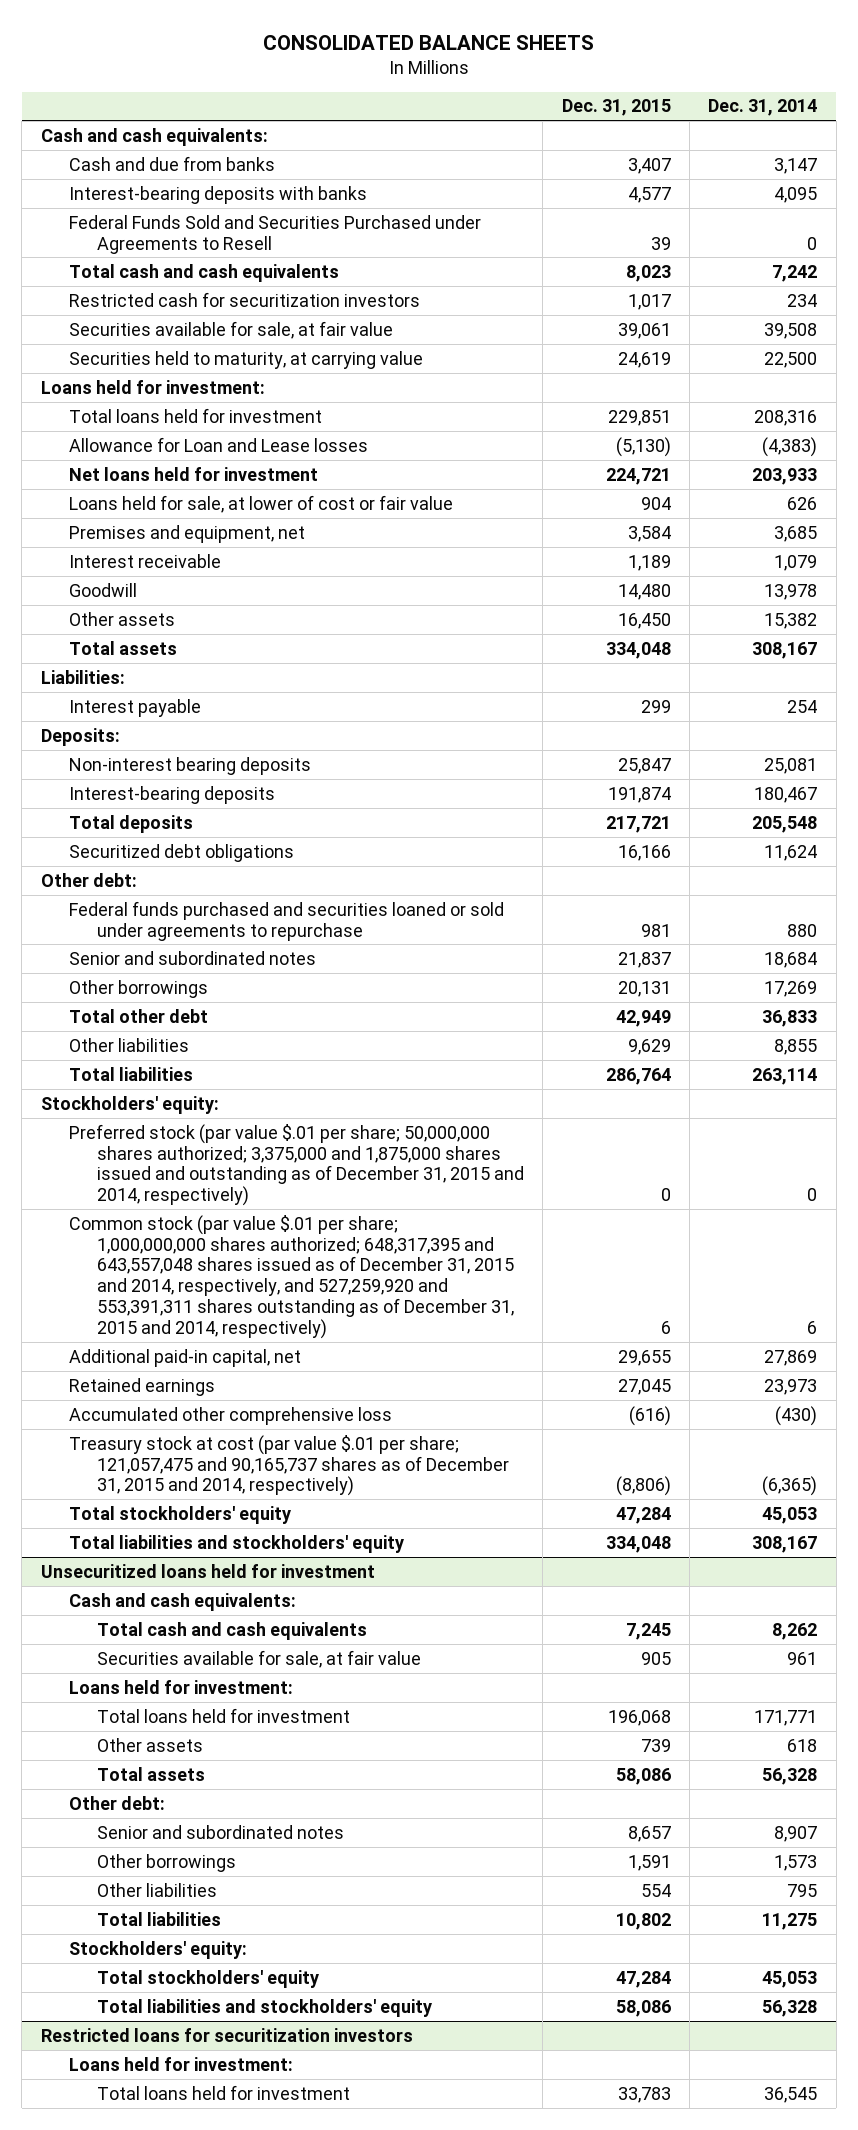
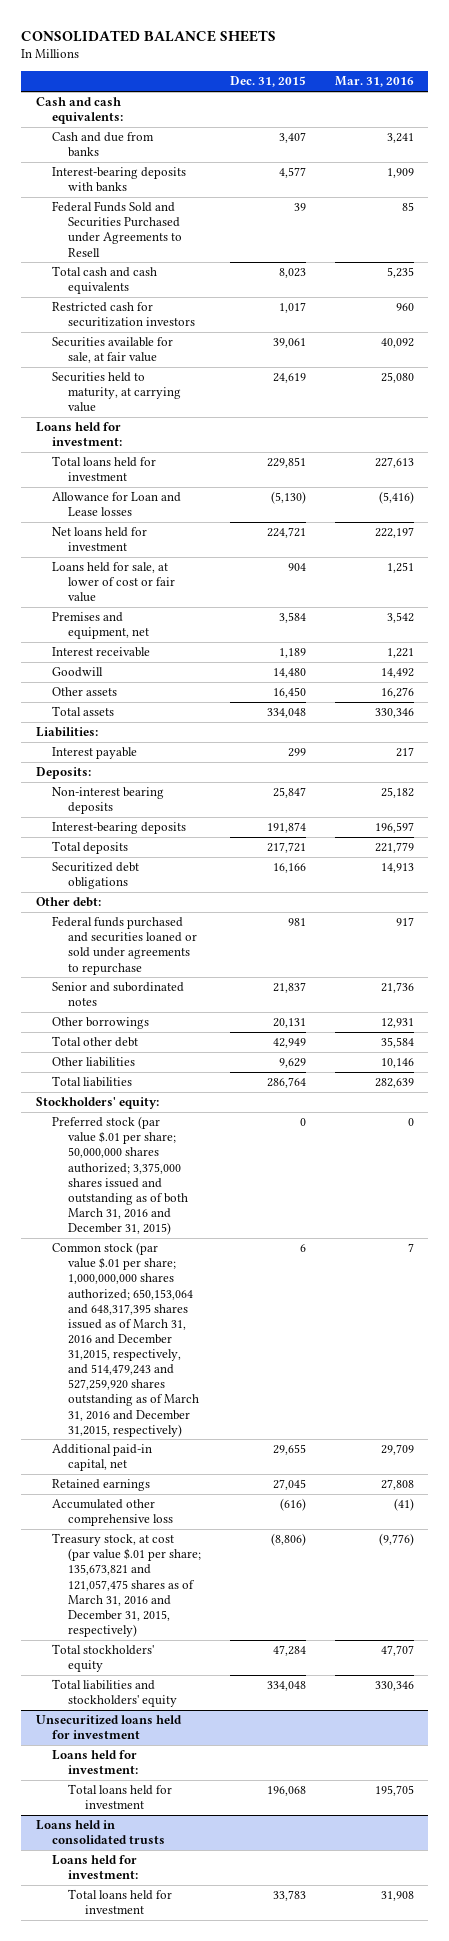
[708,99,818,117] Dec. 31, 2014 -> none
none -> [334,76,414,88] Mar. 31, 2016
[68,1123,525,1207] Preferred stock (par value $.01 per share; 50,000,000 shares authorized; 3,375,000 and 1,875,000 shares issued and outstanding as of December 31, 2015 and 2014, respectively) -> [51,1116,189,1236] Preferred stock (par value $.01 per share; 50,000,000 shares authorized; 3,375,000 shares issued and outstanding as of both March 31, 2016 and December 31, 2015)
[68,1214,515,1339] Common stock (par value $.01 per share; 1,000,000,000 shares authorized; 648,317,395 and 643,557,048 shares issued as of December 31, 2015 and 2014, respectively, and 527,259,920 and 553,391,311 shares outstanding as of December 31, 2015 and 2014, respectively) -> [51,1242,200,1437] Common stock (par value $.01 per share; 1,000,000,000 shares authorized; 650,153,064 and 648,317,395 shares issued as of March 31, 2016 and December 31,2015, respectively, and 514,479,243 and 527,259,920 shares outstanding as of March 31, 2016 and December 31,2015, respectively)
[68,1434,510,1497] Treasury stock at cost (par value $.01 per share; 121,057,475 and 90,165,737 shares as of December 31, 2015 and 2014, respectively) -> [51,1533,202,1637] Treasury stock, at cost (par value $.01 per share; 135,673,821 and 121,057,475 shares as of March 31, 2016 and December 31, 2015, respectively)
[68,1592,296,1611] Cash and cash equivalents: -> none
[97,1621,368,1640] Total cash and cash equivalents -> none
[97,1649,422,1668] Securities available for sale, at fair value -> none
[97,1737,204,1752] Other assets -> none
[97,1766,206,1781] Total assets -> none
[68,1795,165,1810] Other debt: -> none
[97,1824,345,1839] Senior and subordinated notes -> none
[97,1853,237,1872] Other borrowings -> none
[97,1882,218,1897] Other liabilities -> none
[97,1911,222,1926] Total liabilities -> none
[68,1940,247,1959] Stockholders' equity: -> none
[97,1969,320,1988] Total stockholders' equity -> none
[97,1998,433,2017] Total liabilities and stockholders' equity -> none
[40,2027,413,2042] Restricted loans for securitization investors -> [35,1820,165,1845] Loans held in consolidated trusts

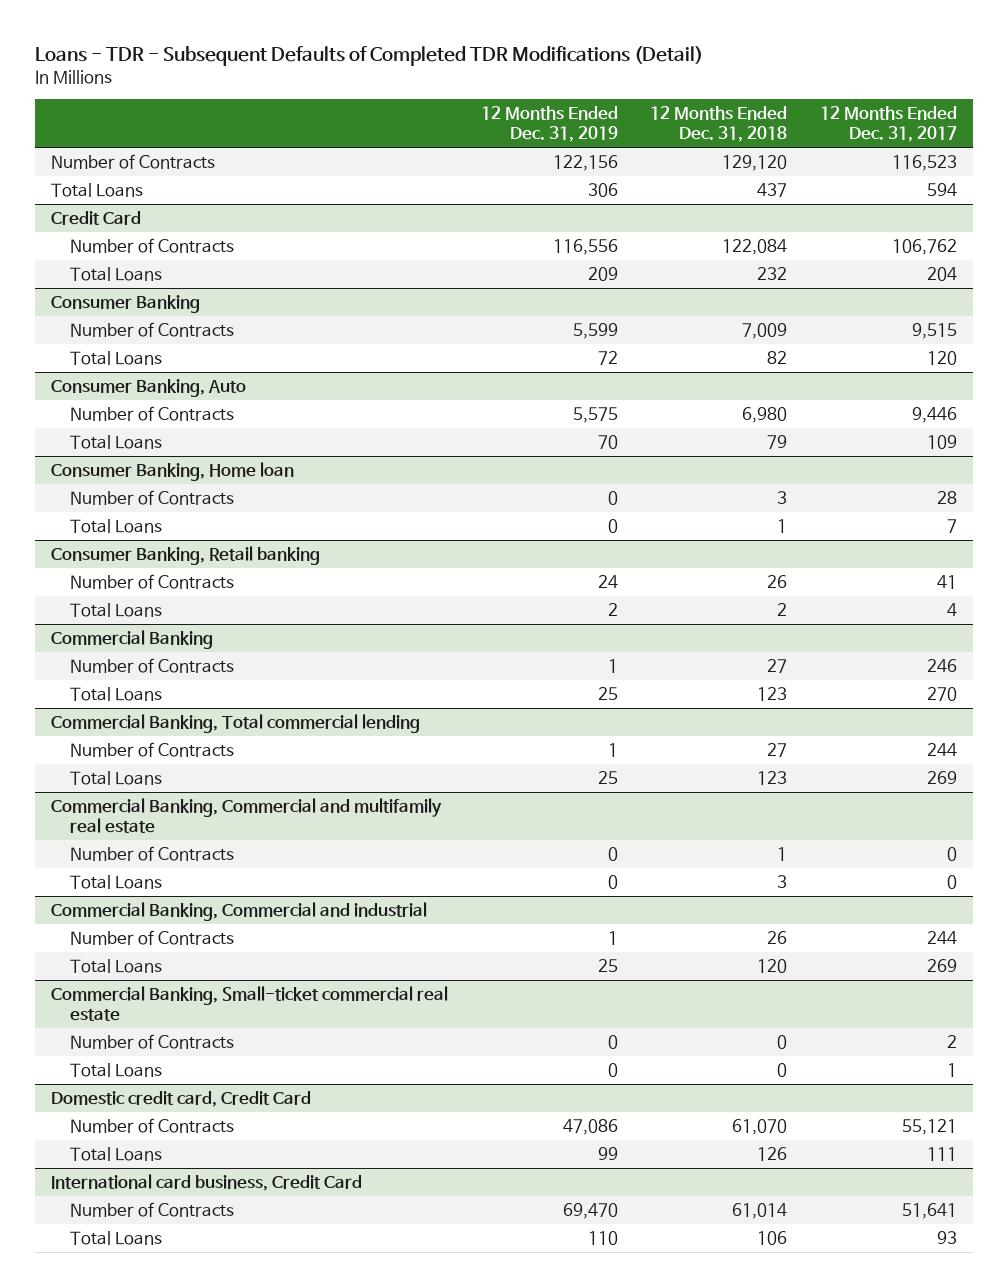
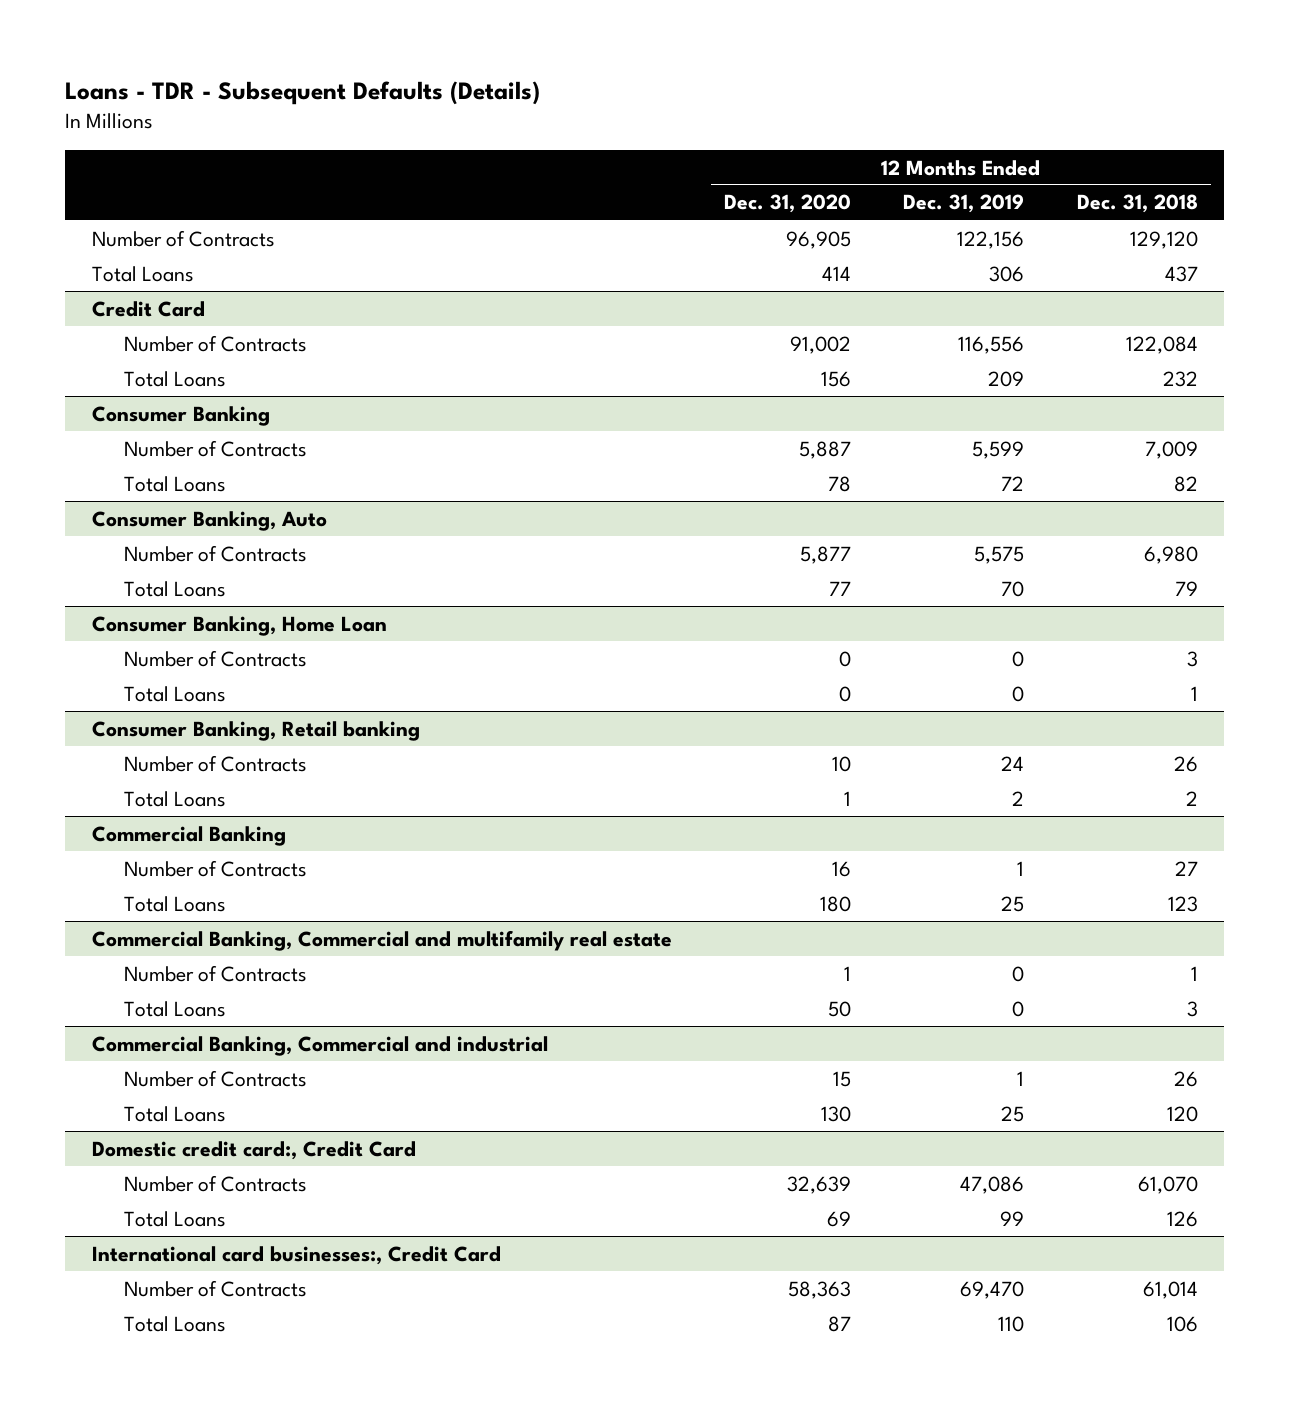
[35,45,704,66] Loans - TDR - Subsequent Defaults of Completed TDR Modifications (Detail) -> [65,81,541,106] Loans - TDR - Subsequent Defaults (Details)
[819,105,957,142] 12 Months Ended Dec. 31, 2017 -> none
none -> [723,194,851,214] Dec. 31, 2020
[51,461,295,481] Consumer Banking, Home loan -> [91,615,387,636] Consumer Banking, Home Loan
[51,713,421,733] Commercial Banking, Total commercial lending -> none
[70,741,235,757] Number of Contracts -> none
[70,770,163,785] Total Loans -> none
[51,985,449,1021] Commercial Banking, Small-ticket commercial real estate -> none
[70,1033,235,1049] Number of Contracts -> none
[70,1062,163,1077] Total Loans -> none
[51,1090,312,1107] Domestic credit card, Credit Card -> [91,1140,416,1160] Domestic credit card:, Credit Card
[51,1173,363,1191] International card business, Credit Card -> [91,1245,501,1265] International card businesses:, Credit Card

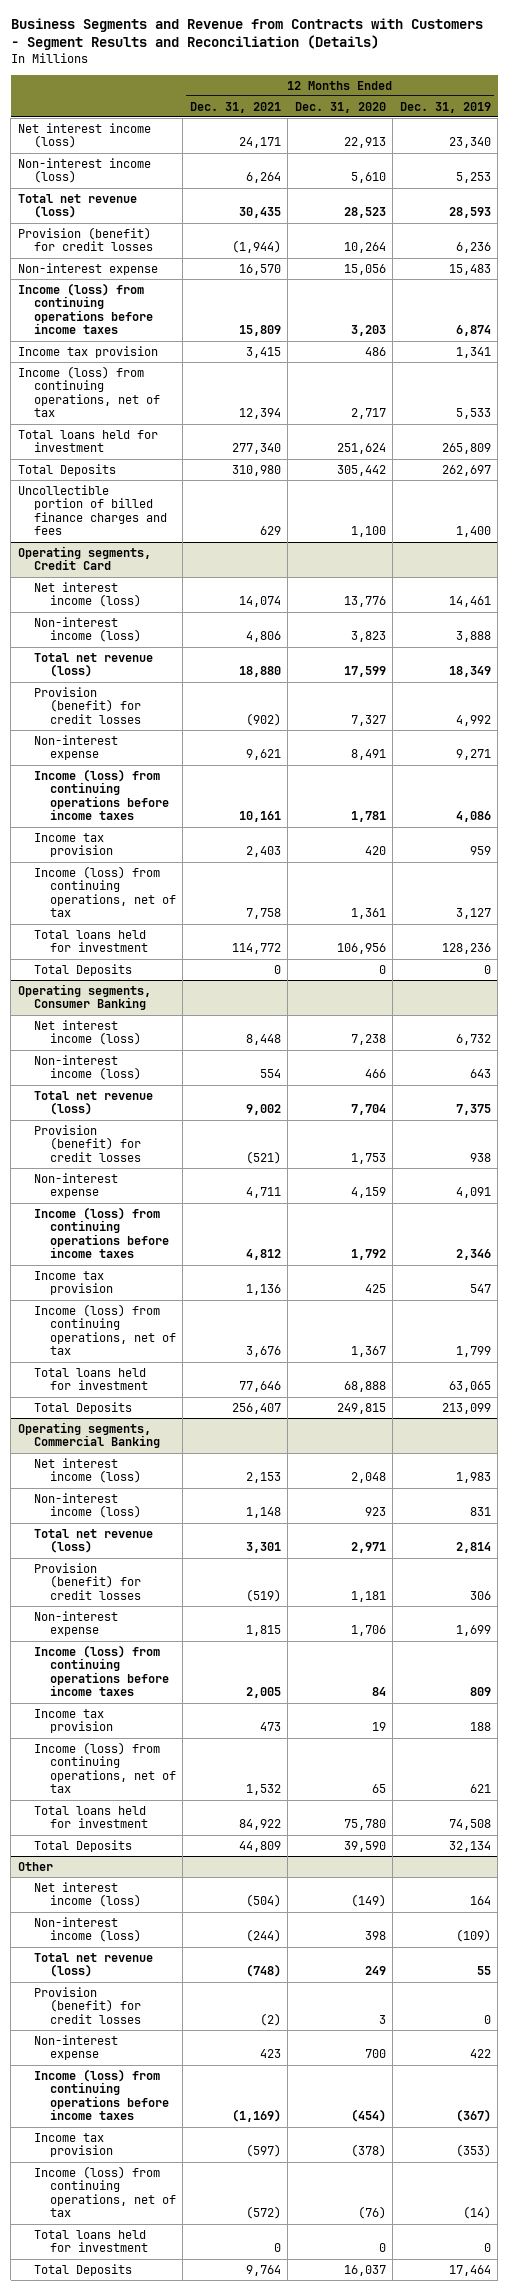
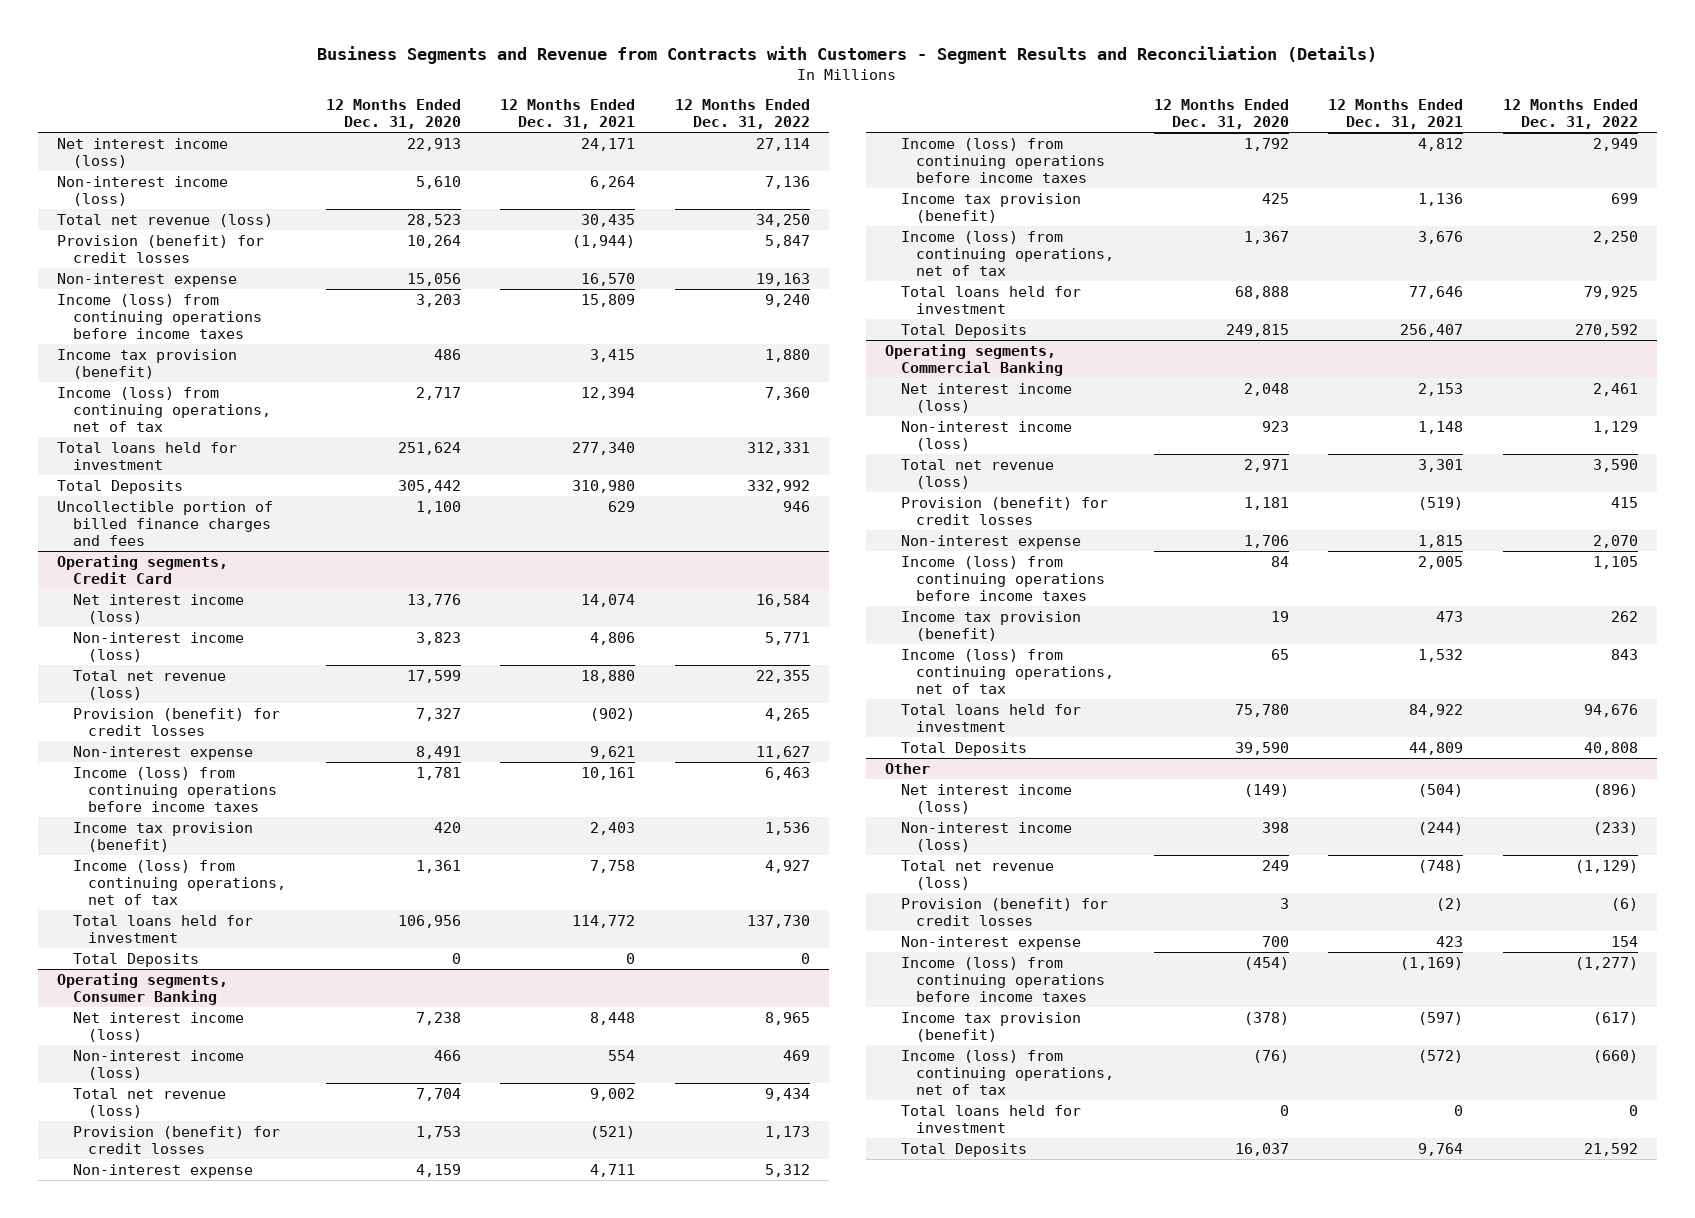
[399,101,491,113] Dec. 31, 2019 -> none
none -> [674,99,810,130] 12 Months Ended Dec. 31, 2022
[17,345,158,358] Income tax provision -> [57,348,238,379] Income tax provision (benefit)
[33,832,113,858] Income tax provision -> [72,821,253,852] Income tax provision (benefit)
[33,1270,113,1296] Income tax provision -> [900,192,1081,223] Income tax provision (benefit)
[33,1708,113,1734] Income tax provision -> [900,610,1081,641] Income tax provision (benefit)
[33,2132,113,2158] Income tax provision -> [900,1011,1081,1042] Income tax provision (benefit)

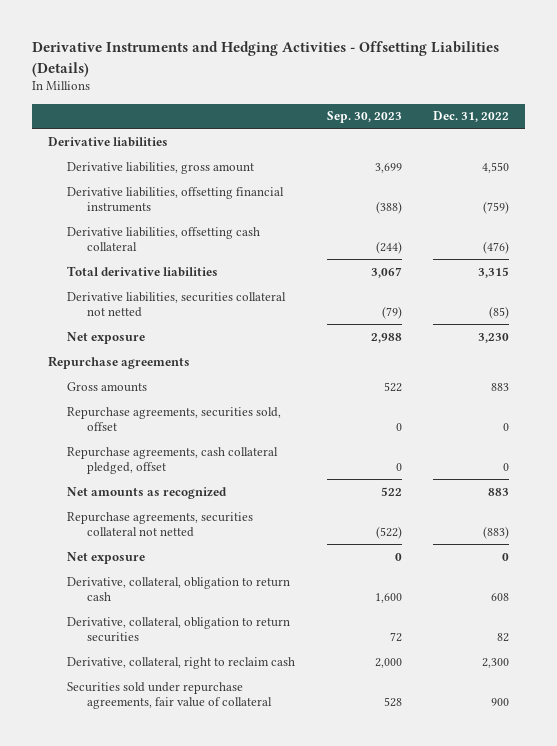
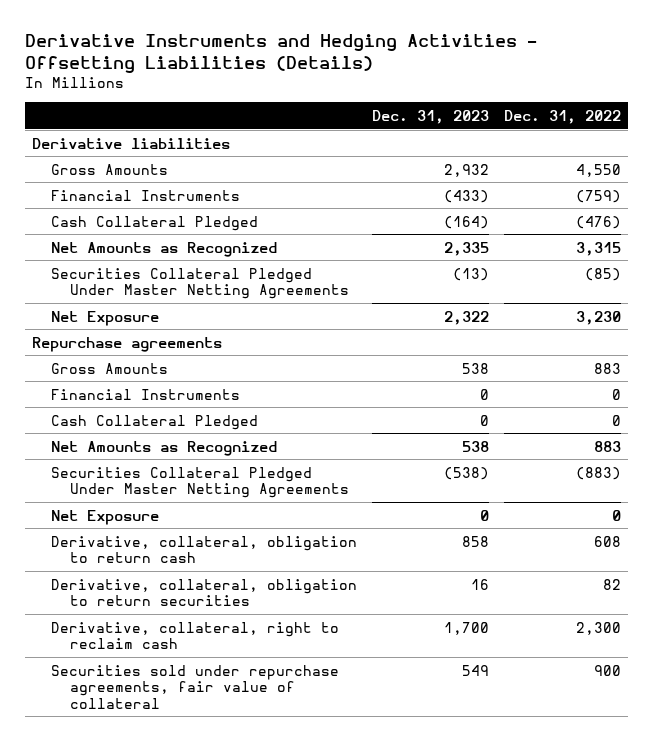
[326,111,402,124] Sep. 30, 2023 -> none
none -> [371,109,489,124] Dec. 31, 2023
[67,161,255,174] Derivative liabilities, gross amount -> [50,163,168,175] Gross Amounts
[67,186,285,212] Derivative liabilities, offsetting financial instruments -> [50,189,240,201] Financial Instruments
[67,226,261,251] Derivative liabilities, offsetting cash collateral -> [50,215,258,231] Cash Collateral Pledged
[67,265,219,277] Total derivative liabilities -> [50,241,277,257] Net Amounts as Recognized
[67,291,287,317] Derivative liabilities, securities collateral not netted -> [50,267,349,300] Securities Collateral Pledged Under Master Netting Agreements
[67,331,146,344] Net exposure -> [50,310,159,326] Net Exposure
[67,381,148,392] Gross amounts -> [50,362,168,374] Gross Amounts
[67,406,282,431] Repurchase agreements, securities sold, offset -> [50,388,240,400] Financial Instruments
[67,446,279,474] Repurchase agreements, cash collateral pledged, offset -> [50,414,258,430] Cash Collateral Pledged
[67,486,228,499] Net amounts as recognized -> [50,440,277,456] Net Amounts as Recognized
[67,511,254,537] Repurchase agreements, securities collateral not netted -> [50,466,349,499] Securities Collateral Pledged Under Master Netting Agreements
[67,551,146,564] Net exposure -> [50,509,159,525] Net Exposure

